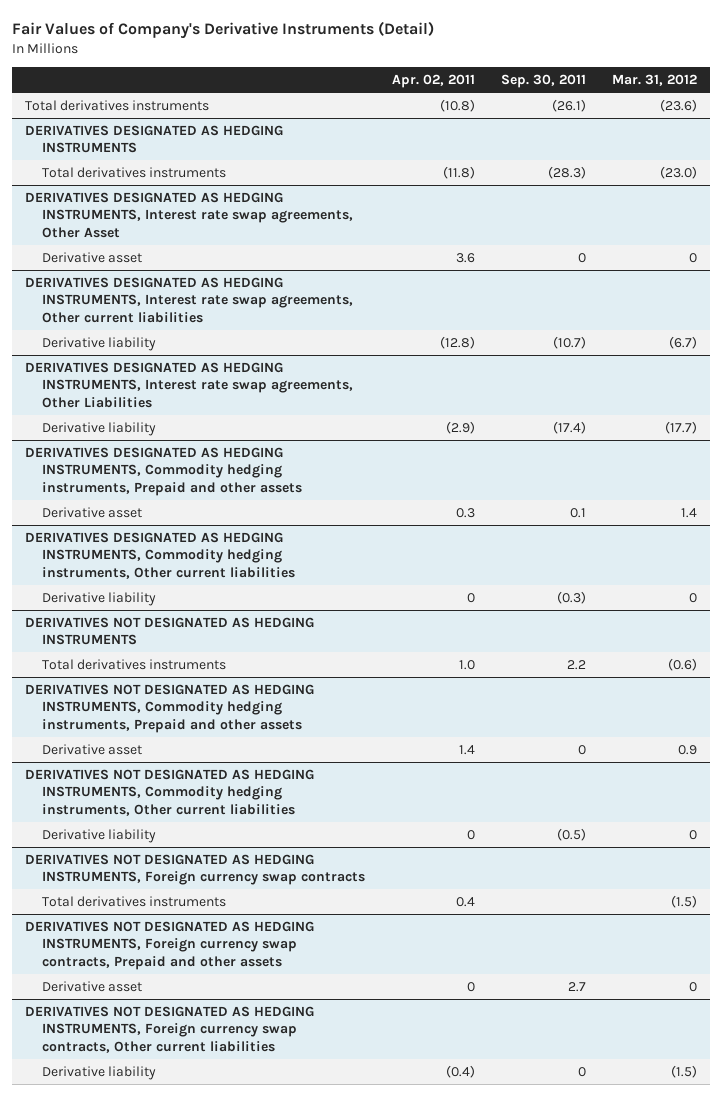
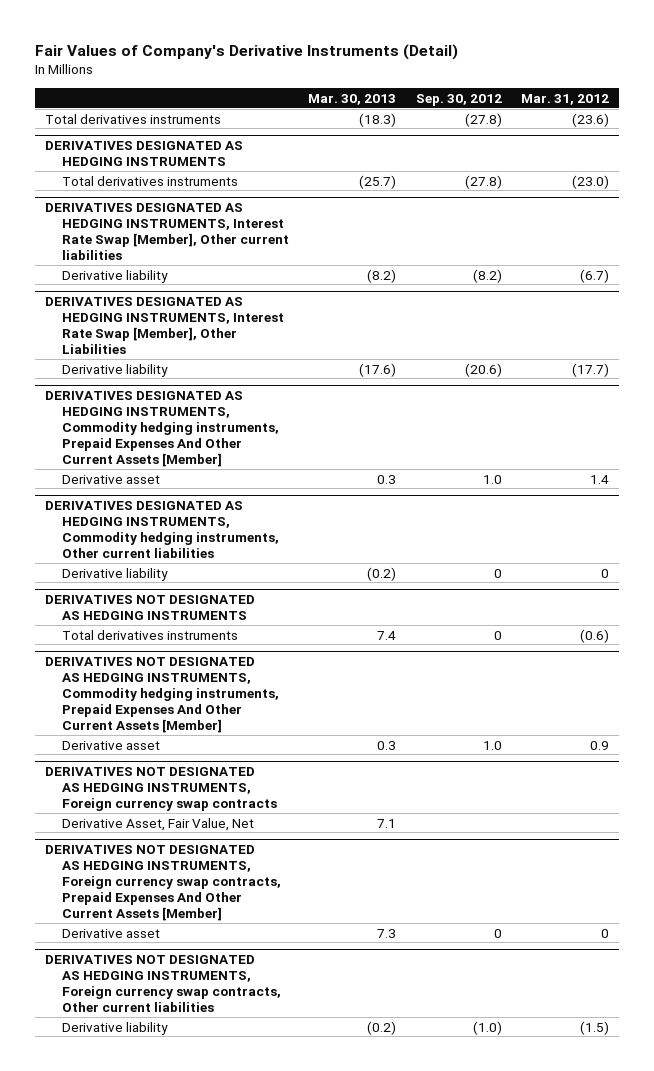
[391,74,475,89] Apr. 02, 2011 -> none
[500,74,586,89] Sep. 30, 2011 -> none
none -> [308,93,397,105] Mar. 30, 2013
none -> [415,93,502,106] Sep. 30, 2012
[25,191,354,239] DERIVATIVES DESIGNATED AS HEDGING INSTRUMENTS, Interest rate swap agreements, Other Asset -> none
[42,251,143,263] Derivative asset -> none
[25,276,354,324] DERIVATIVES DESIGNATED AS HEDGING INSTRUMENTS, Interest rate swap agreements, Other current liabilities -> [44,203,290,260] DERIVATIVES DESIGNATED AS HEDGING INSTRUMENTS, Interest Rate Swap [Member], Other current liabilities
[25,361,354,409] DERIVATIVES DESIGNATED AS HEDGING INSTRUMENTS, Interest rate swap agreements, Other Liabilities -> [44,297,285,354] DERIVATIVES DESIGNATED AS HEDGING INSTRUMENTS, Interest Rate Swap [Member], Other Liabilities
[25,446,303,497] DERIVATIVES DESIGNATED AS HEDGING INSTRUMENTS, Commodity hedging instruments, Prepaid and other assets -> [44,391,280,467] DERIVATIVES DESIGNATED AS HEDGING INSTRUMENTS, Commodity hedging instruments, Prepaid Expenses And Other Current Assets [Member]
[25,683,315,734] DERIVATIVES NOT DESIGNATED AS HEDGING INSTRUMENTS, Commodity hedging instruments, Prepaid and other assets -> [44,657,280,733] DERIVATIVES NOT DESIGNATED AS HEDGING INSTRUMENTS, Commodity hedging instruments, Prepaid Expenses And Other Current Assets [Member]
[25,768,315,817] DERIVATIVES NOT DESIGNATED AS HEDGING INSTRUMENTS, Commodity hedging instruments, Other current liabilities -> none
[42,828,157,843] Derivative liability -> none
[42,895,227,907] Total derivatives instruments -> none
none -> [62,817,255,831] Derivative Asset, Fair Value, Net
[25,920,315,971] DERIVATIVES NOT DESIGNATED AS HEDGING INSTRUMENTS, Foreign currency swap contracts, Prepaid and other assets -> [44,845,282,921] DERIVATIVES NOT DESIGNATED AS HEDGING INSTRUMENTS, Foreign currency swap contracts, Prepaid Expenses And Other Current Assets [Member]

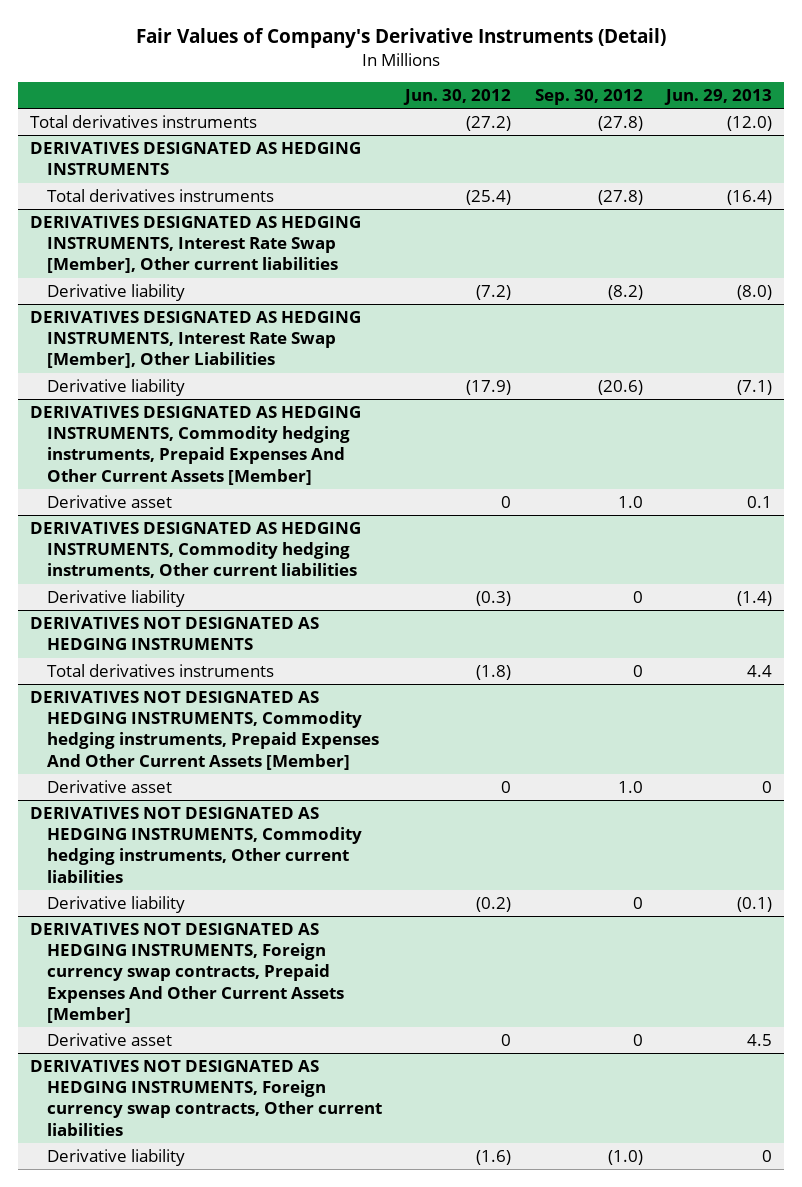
[308,93,397,105] Mar. 30, 2013 -> none
[521,93,610,105] Mar. 31, 2012 -> none
none -> [403,88,512,105] Jun. 30, 2012
none -> [664,88,773,105] Jun. 29, 2013
[44,767,278,812] DERIVATIVES NOT DESIGNATED AS HEDGING INSTRUMENTS, Foreign currency swap contracts -> none
[62,817,255,831] Derivative Asset, Fair Value, Net -> none
none -> [29,807,363,883] DERIVATIVES NOT DESIGNATED AS HEDGING INSTRUMENTS, Commodity hedging instruments, Other current liabilities
none -> [47,896,186,914] Derivative liability

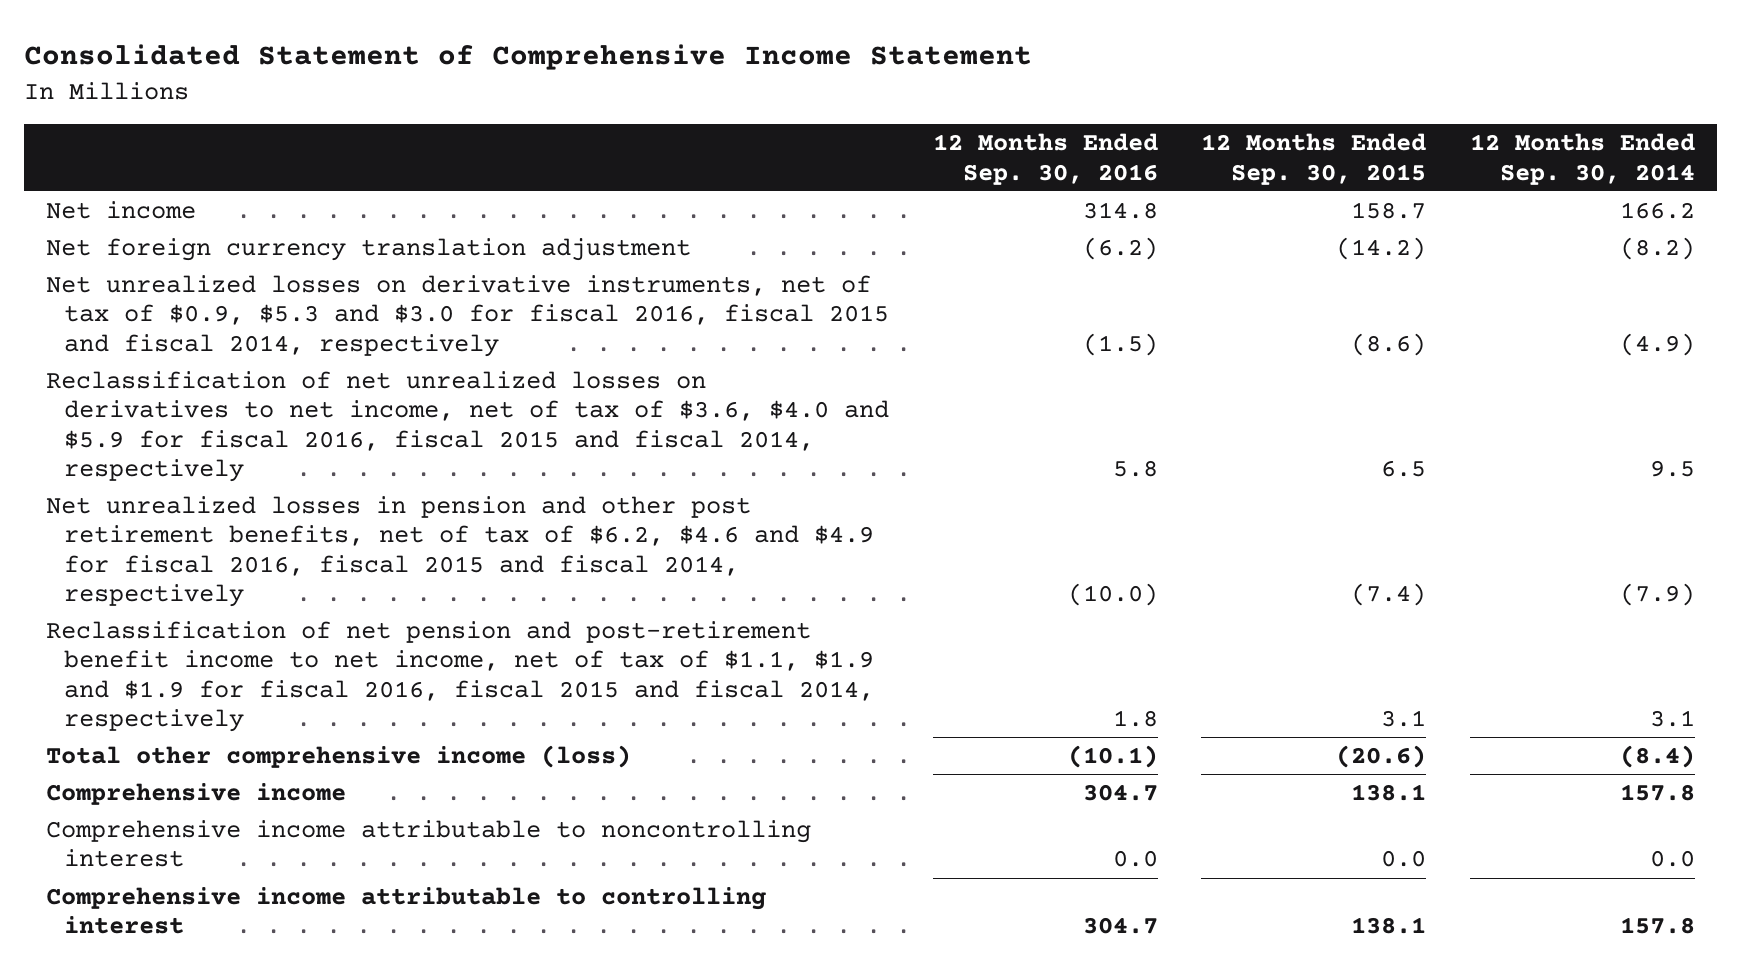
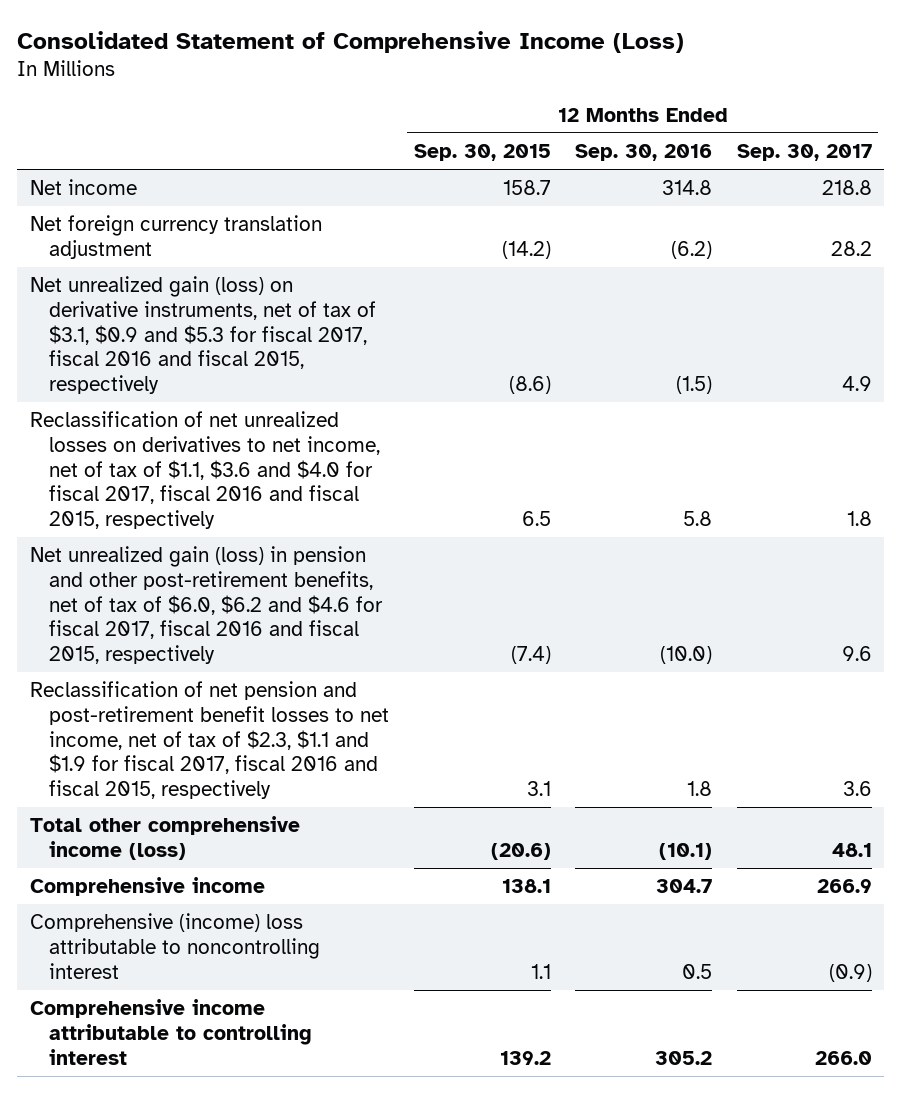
[24,44,1033,71] Consolidated Statement of Comprehensive Income Statement -> [17,30,685,53] Consolidated Statement of Comprehensive Income (Loss)
[1469,133,1695,185] 12 Months Ended Sep. 30, 2014 -> none
none -> [736,144,872,162] Sep. 30, 2017
[46,274,890,357] Net unrealized losses on derivative instruments, net of tax of $0.9, $5.3 and $3.0 for fiscal 2016, fiscal 2015 and fiscal 2014, respectively -> [29,276,377,395] Net unrealized gain (loss) on derivative instruments, net of tax of $3.1, $0.9 and $5.3 for fiscal 2017, fiscal 2016 and fiscal 2015, respectively
[46,370,890,483] Reclassification of net unrealized losses on derivatives to net income, net of tax of $3.6, $4.0 and $5.9 for fiscal 2016, fiscal 2015 and fiscal 2014, respectively -> [29,411,381,530] Reclassification of net unrealized losses on derivatives to net income, net of tax of $1.1, $3.6 and $4.0 for fiscal 2017, fiscal 2016 and fiscal 2015, respectively
[46,495,875,608] Net unrealized losses in pension and other post retirement benefits, net of tax of $6.2, $4.6 and $4.9 for fiscal 2016, fiscal 2015 and fiscal 2014, respectively -> [29,546,384,665] Net unrealized gain (loss) in pension and other post-retirement benefits, net of tax of $6.0, $6.2 and $4.6 for fiscal 2017, fiscal 2016 and fiscal 2015, respectively
[46,620,875,733] Reclassification of net pension and post-retirement benefit income to net income, net of tax of $1.1, $1.9 and $1.9 for fiscal 2016, fiscal 2015 and fiscal 2014, respectively -> [29,681,390,800] Reclassification of net pension and post-retirement benefit losses to net income, net of tax of $2.3, $1.1 and $1.9 for fiscal 2017, fiscal 2016 and fiscal 2015, respectively
[46,819,812,868] Comprehensive income attributable to noncontrolling interest -> [29,913,321,979] Comprehensive (income) loss attributable to noncontrolling interest
[1112,850,1158,868] 0.0 -> [682,963,713,979] 0.5
[1381,850,1427,868] 0.0 -> [530,963,551,979] 1.1
[1082,917,1158,935] 304.7 -> [655,1050,713,1065] 305.2
[1351,917,1427,935] 138.1 -> [499,1050,551,1065] 139.2

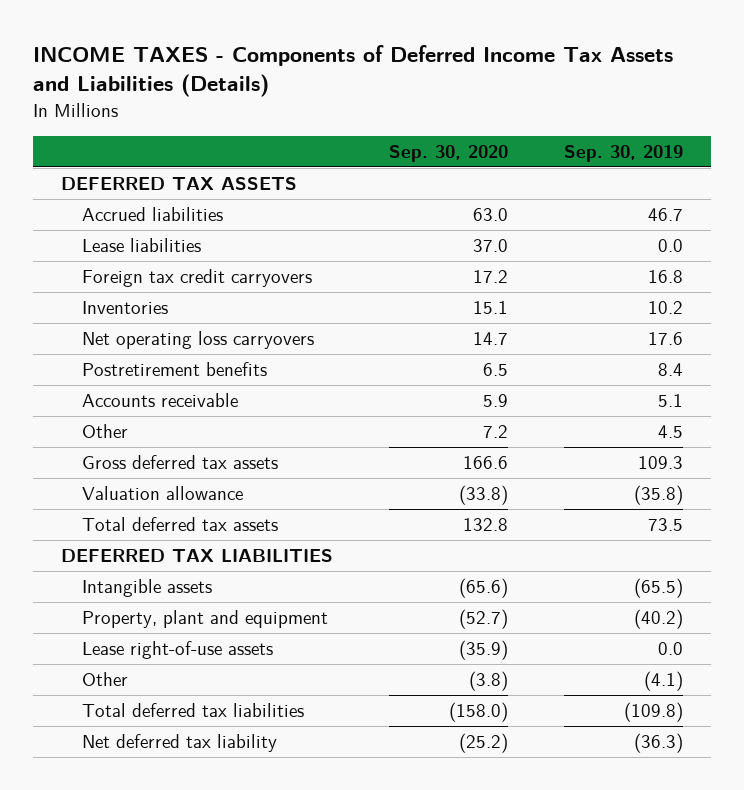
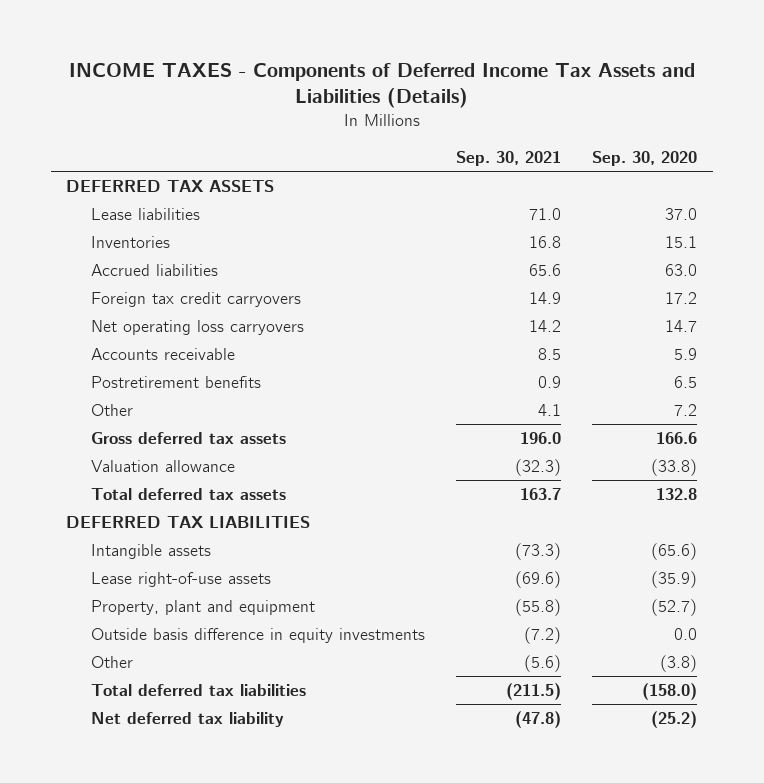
[564,144,684,162] Sep. 30, 2019 -> none
none -> [455,150,561,166] Sep. 30, 2021
[82,207,224,222] Accrued liabilities -> [90,264,218,277] Accrued liabilities
[82,269,313,288] Foreign tax credit carryovers -> [90,292,301,308] Foreign tax credit carryovers
[82,362,268,377] Postretirement benefits -> [90,376,261,389] Postretirement benefits
[82,610,329,629] Property, plant and equipment -> [90,600,315,616] Property, plant and equipment
none -> [90,628,425,644] Outside basis difference in equity investments

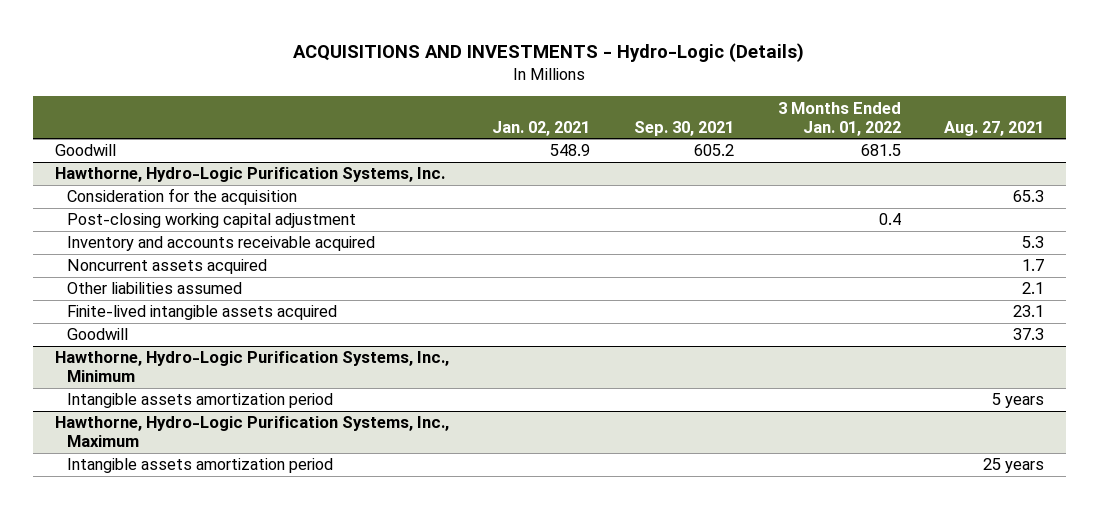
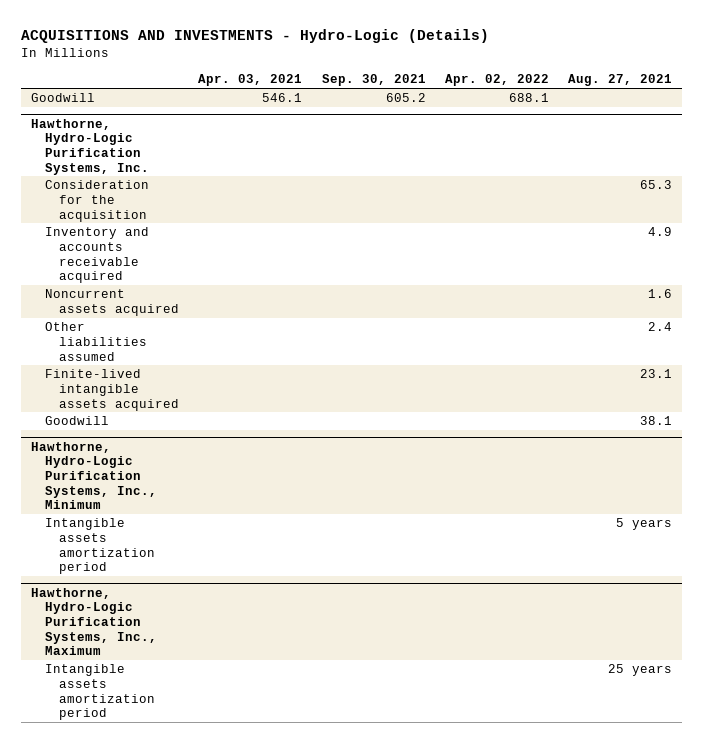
[492,120,591,136] Jan. 02, 2021 -> none
[777,101,901,136] 3 Months Ended Jan. 01, 2022 -> none
none -> [198,74,303,87] Apr. 03, 2021
none -> [444,74,549,87] Apr. 02, 2022
[67,213,357,229] Post-closing working capital adjustment -> none
[1022,236,1045,249] 5.3 -> [648,227,673,237] 4.9
[1022,259,1045,272] 1.7 -> [648,289,673,299] 1.6
[1022,282,1045,295] 2.1 -> [648,322,673,332] 2.4
[1013,328,1045,341] 37.3 -> [640,416,673,426] 38.1

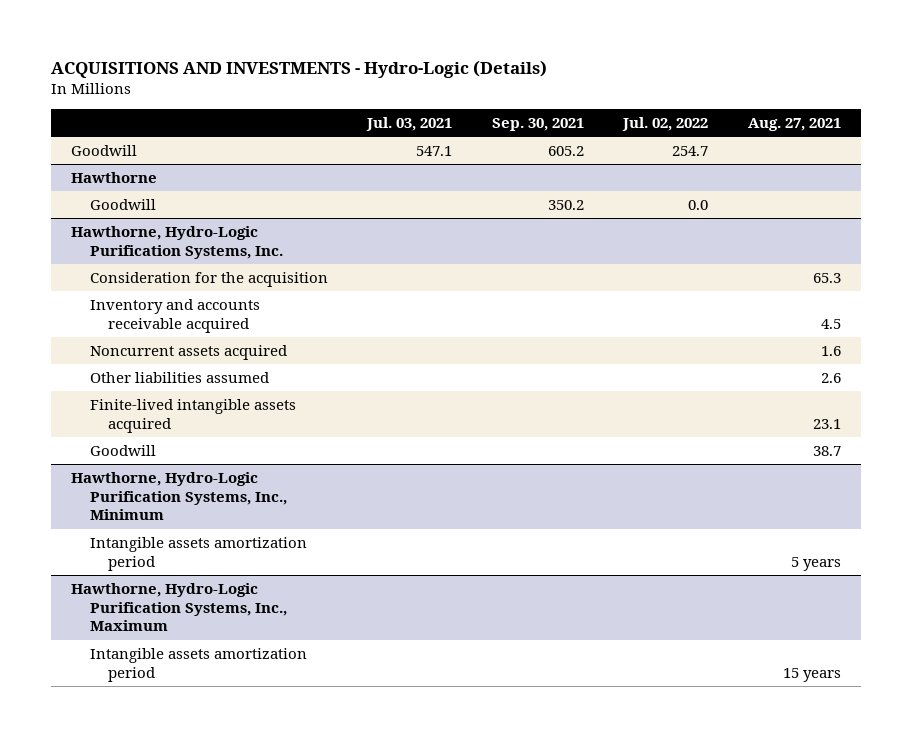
[198,74,303,87] Apr. 03, 2021 -> none
[444,74,549,87] Apr. 02, 2022 -> none
none -> [366,116,453,131] Jul. 03, 2021
none -> [622,116,709,131] Jul. 02, 2022
none -> [71,171,158,183] Hawthorne
none -> [89,198,156,210] Goodwill
[648,227,673,237] 4.9 -> [821,318,842,329] 4.5
[648,322,673,332] 2.4 -> [821,372,842,383] 2.6
[640,416,673,426] 38.1 -> [813,445,842,456] 38.7
[608,664,673,677] 25 years -> [783,667,842,682] 15 years

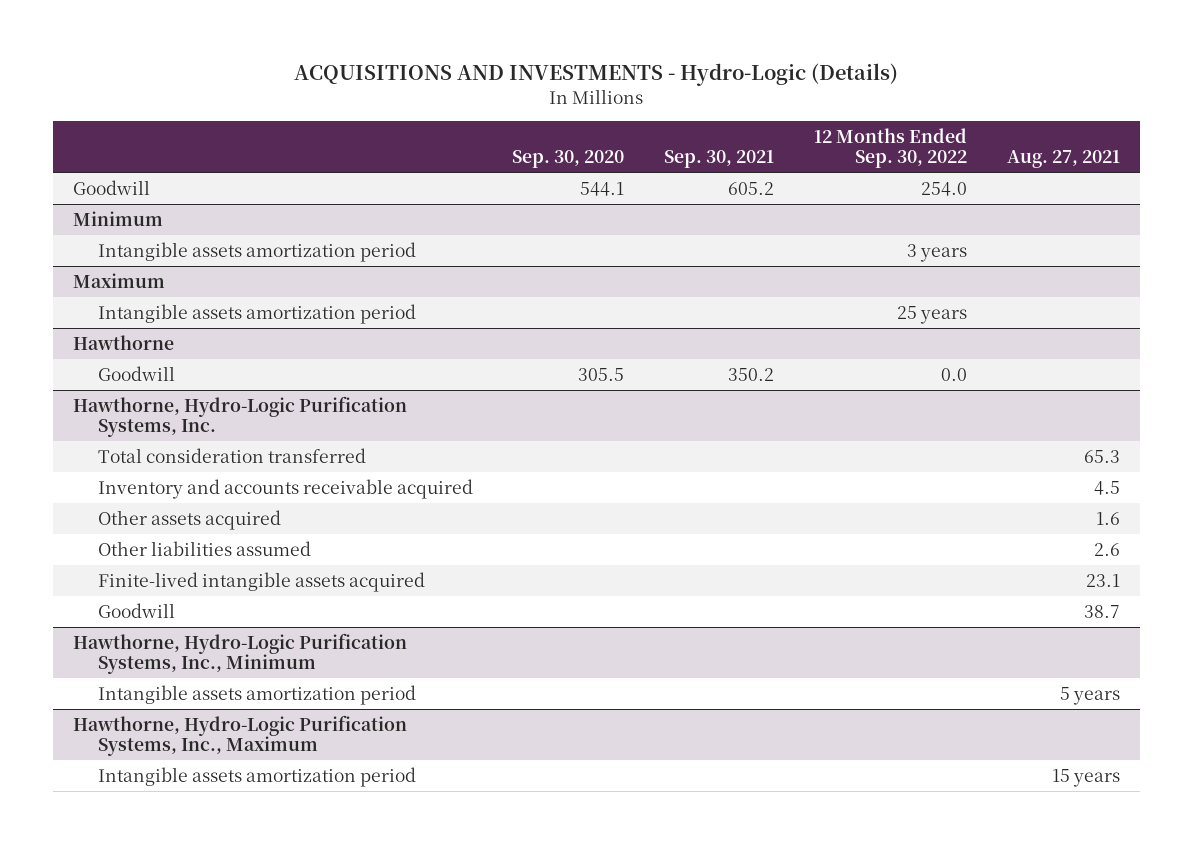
[366,116,453,131] Jul. 03, 2021 -> none
[622,116,709,131] Jul. 02, 2022 -> none
none -> [512,150,625,169] Sep. 30, 2020
none -> [814,128,968,169] 12 Months Ended Sep. 30, 2022
none -> [72,210,163,226] Minimum
none -> [97,241,416,262] Intangible assets amortization period
none -> [72,272,165,288] Maximum
none -> [97,303,416,324] Intangible assets amortization period
[89,271,328,287] Consideration for the acquisition -> [97,447,366,463] Total consideration transferred
[89,344,287,360] Noncurrent assets acquired -> [97,509,281,530] Other assets acquired

